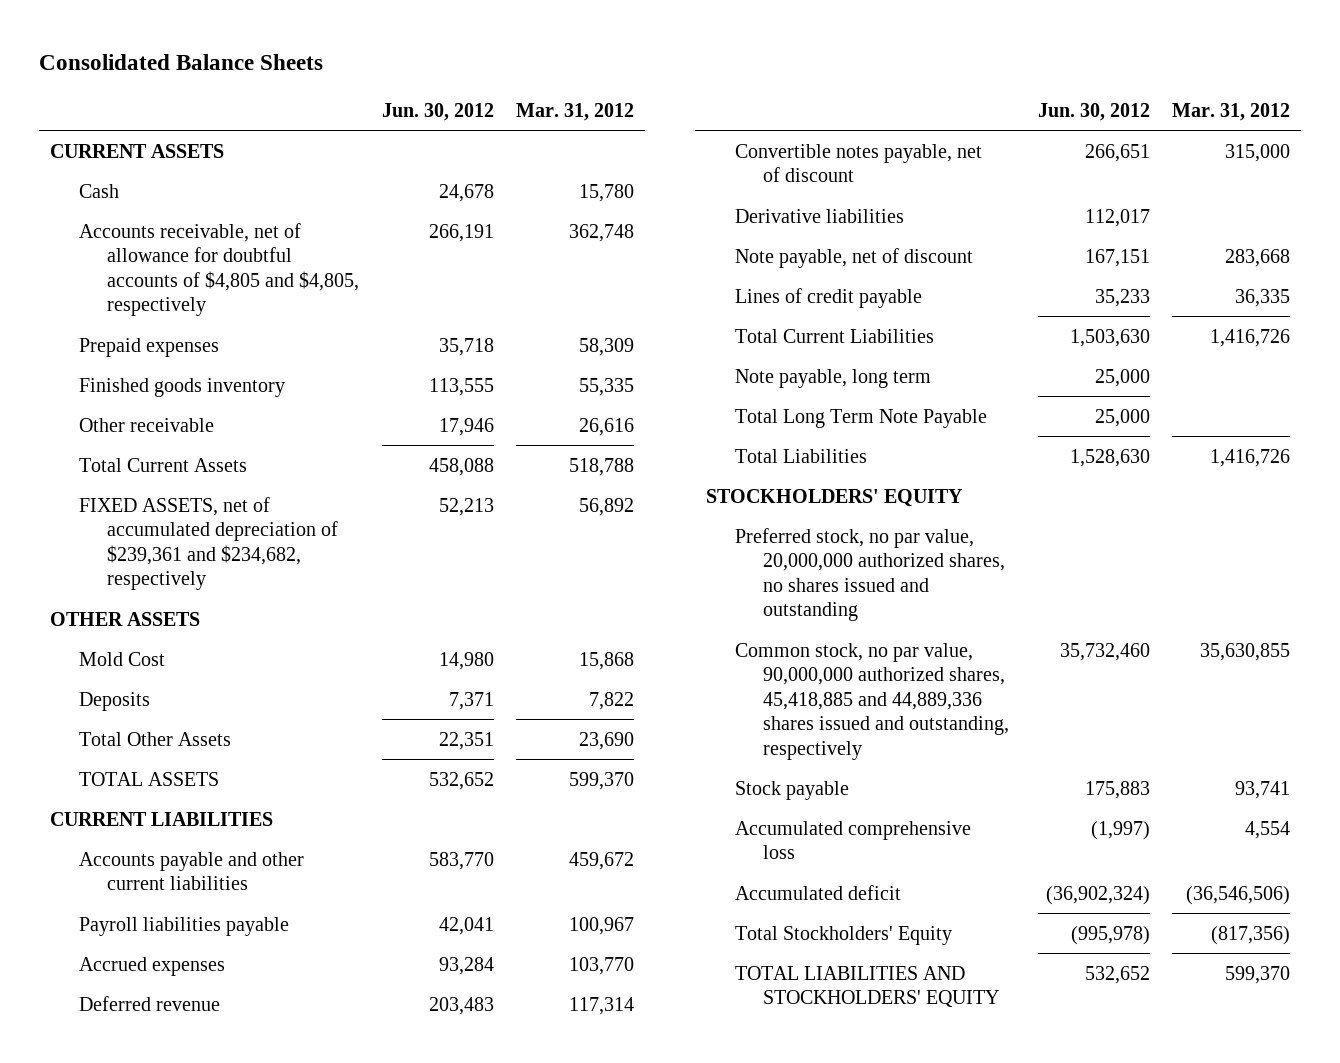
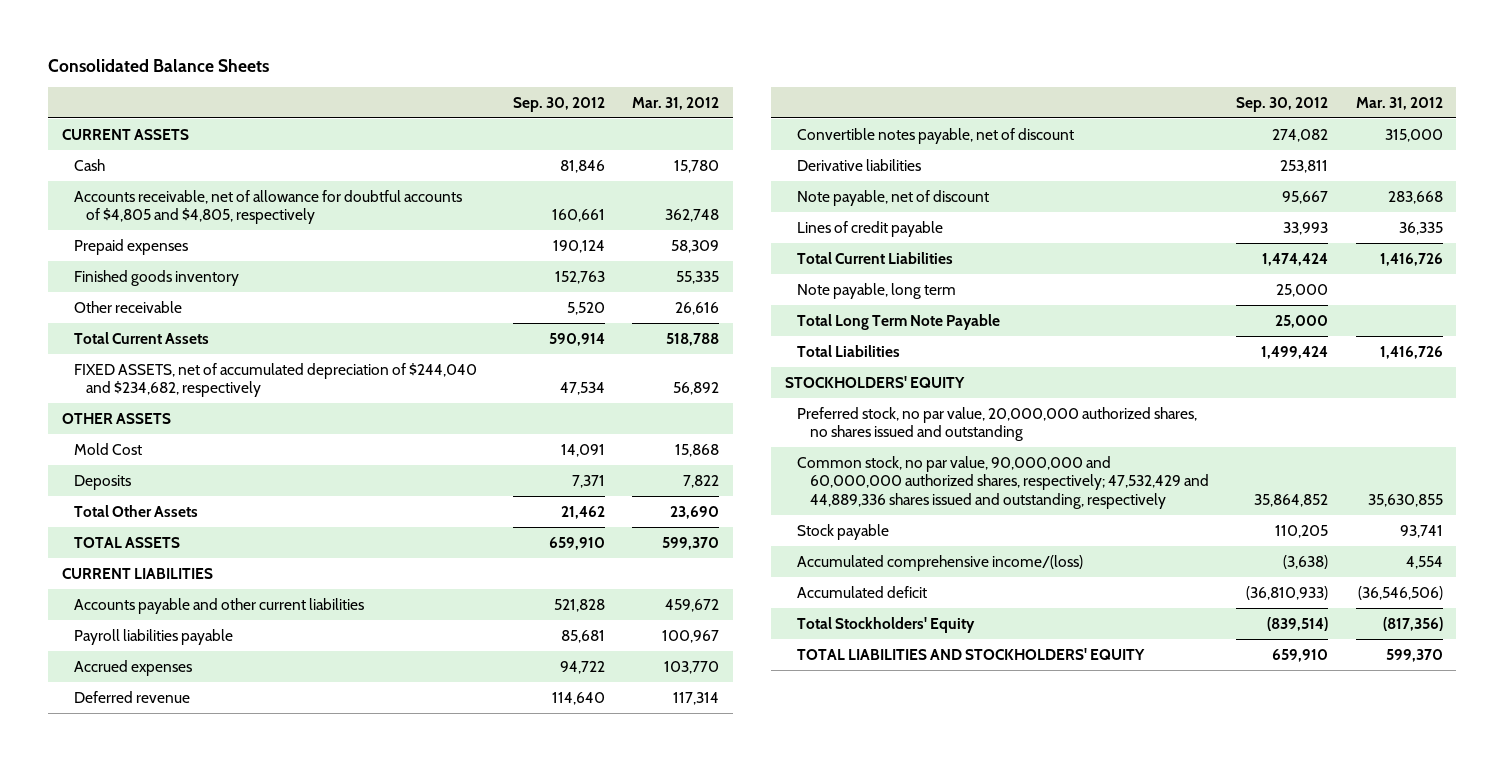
[381,102,494,121] Jun. 30, 2012 -> none
none -> [512,96,605,112] Sep. 30, 2012
[78,496,339,591] FIXED ASSETS, net of accumulated depreciation of $239,361 and $234,682, respectively -> [73,362,477,398] FIXED ASSETS, net of accumulated depreciation of $244,040 and $234,682, respectively
[734,642,1010,760] Common stock, no par value, 90,000,000 authorized shares, 45,418,885 and 44,889,336 shares issued and outstanding, respectively -> [797,455,1209,509] Common stock, no par value, 90,000,000 and 60,000,000 authorized shares, respectively; 47,532,429 and 44,889,336 shares issued and outstanding, respectively
[734,820,971,860] Accumulated comprehensive loss -> [797,554,1084,571] Accumulated comprehensive income/(loss)

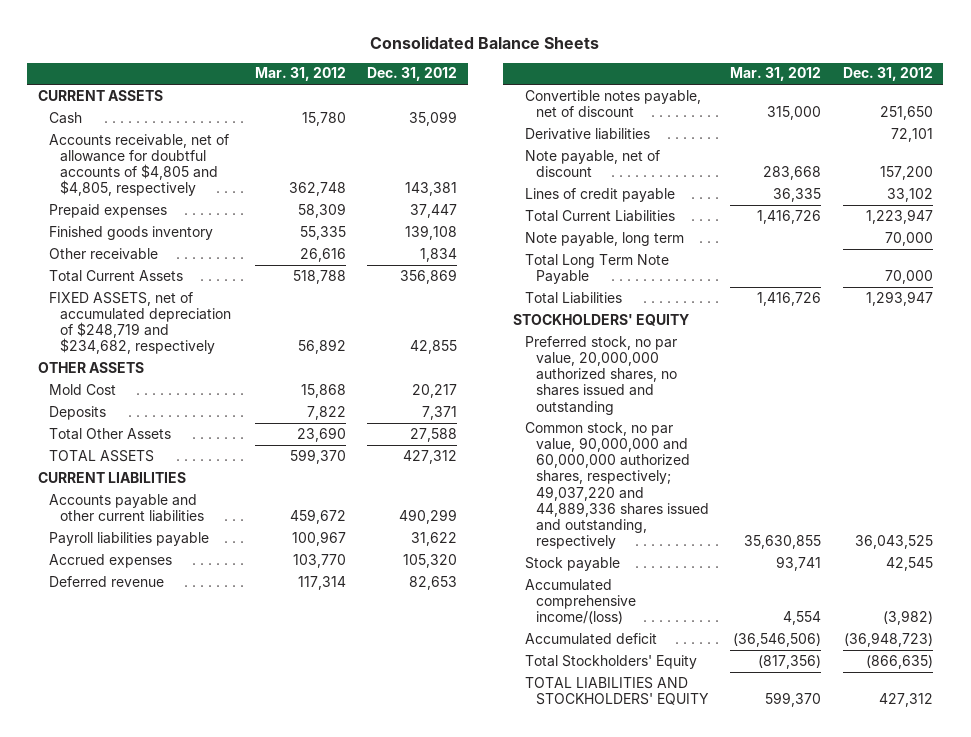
[512,96,605,112] Sep. 30, 2012 -> none
none -> [367,67,458,82] Dec. 31, 2012
[73,362,477,398] FIXED ASSETS, net of accumulated depreciation of $244,040 and $234,682, respectively -> [49,291,232,355] FIXED ASSETS, net of accumulated depreciation of $248,719 and $234,682, respectively
[797,455,1209,509] Common stock, no par value, 90,000,000 and 60,000,000 authorized shares, respectively; 47,532,429 and 44,889,336 shares issued and outstanding, respectively -> [524,421,709,550] Common stock, no par value, 90,000,000 and 60,000,000 authorized shares, respectively; 49,037,220 and 44,889,336 shares issued and outstanding, respectively

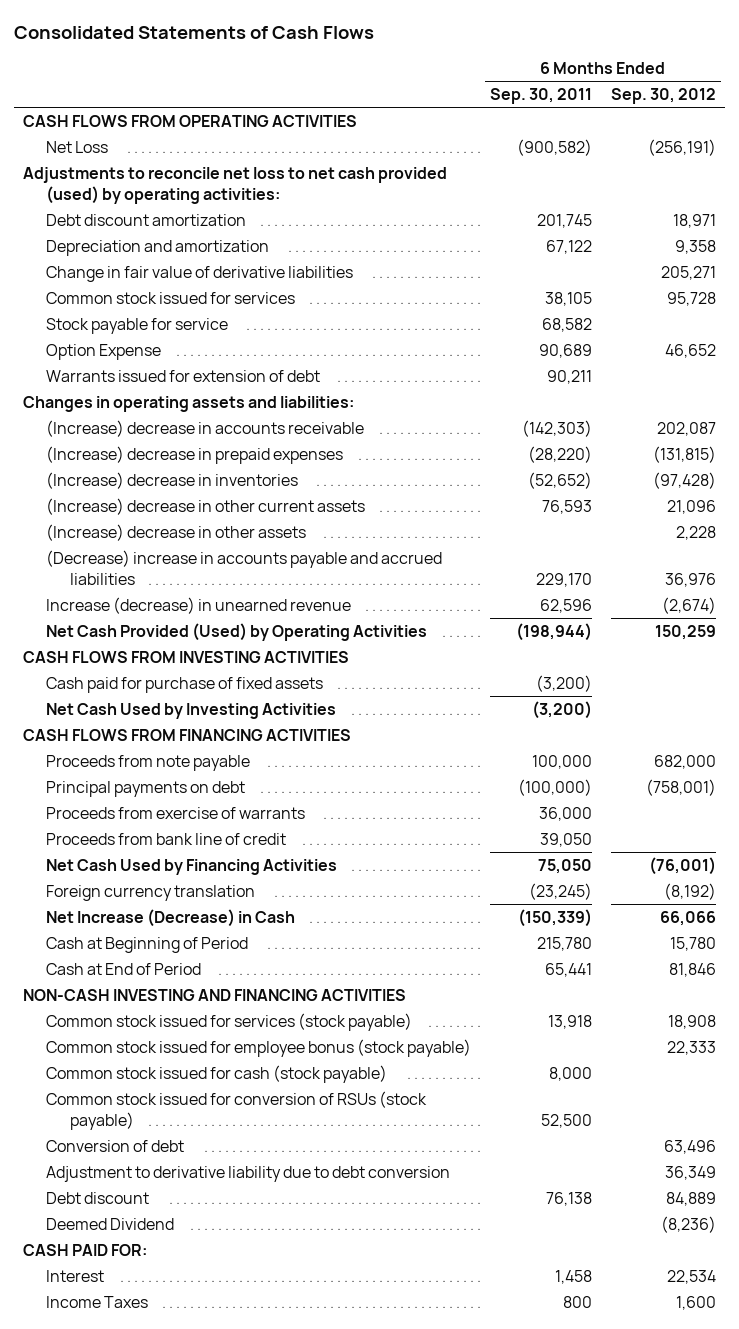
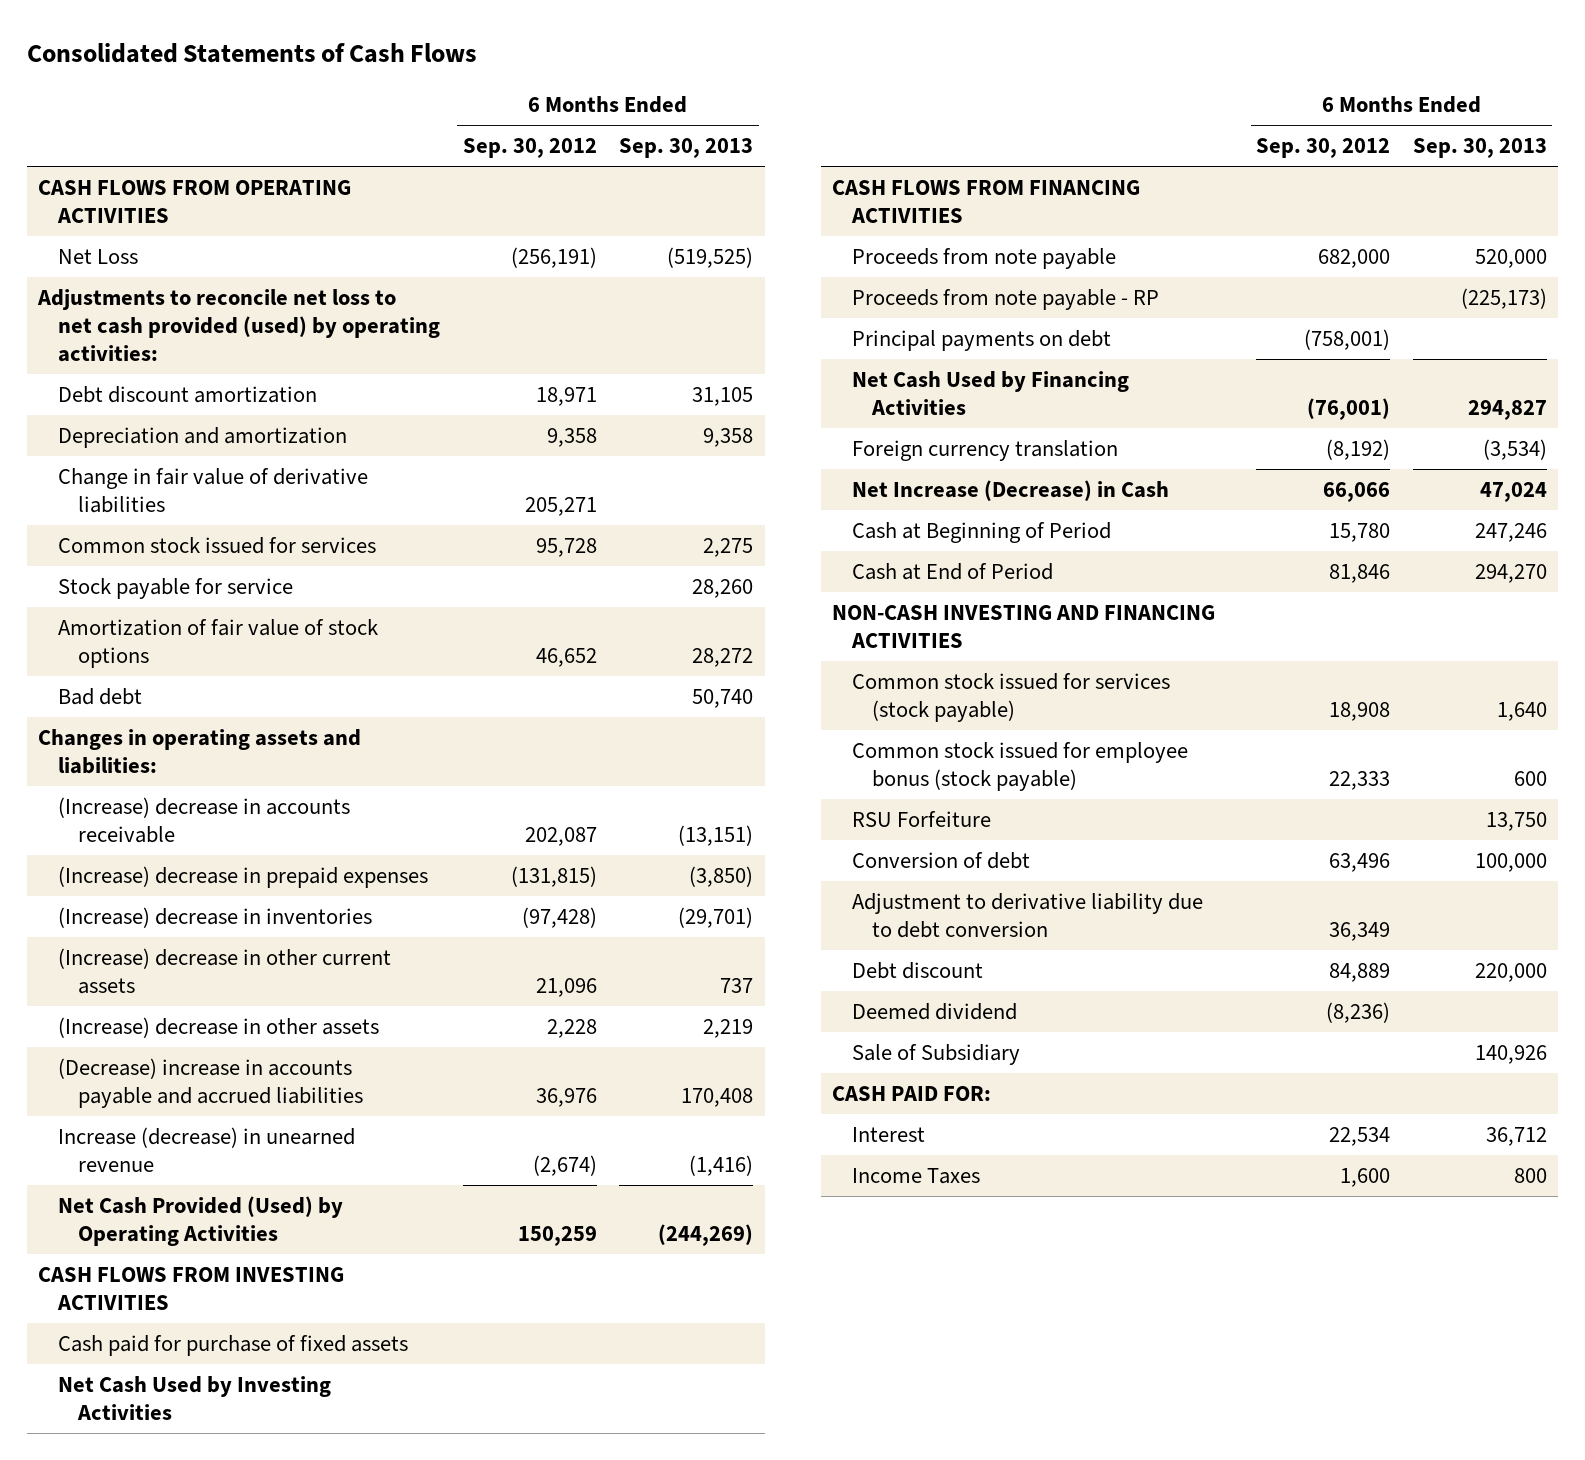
[490,88,593,105] Sep. 30, 2011 -> none
none -> [619,138,754,159] Sep. 30, 2013
[46,369,321,382] Warrants issued for extension of debt -> none
[46,343,162,360] Option Expense -> [58,618,379,669] Amortization of fair value of stock options
none -> [58,687,143,705] Bad debt
none -> [851,288,1159,310] Proceeds from note payable - RP
[46,806,306,819] Proceeds from exercise of warrants -> none
[46,832,287,845] Proceeds from bank line of credit -> none
[46,1064,388,1083] Common stock issued for cash (stock payable) -> none
[46,1090,428,1130] Common stock issued for conversion of RSUs (stock payable) -> none
none -> [851,810,991,827] RSU Forfeiture
[46,1217,175,1230] Deemed Dividend -> [851,1002,1017,1020] Deemed dividend
none -> [851,1043,1020,1065] Sale of Subsidiary

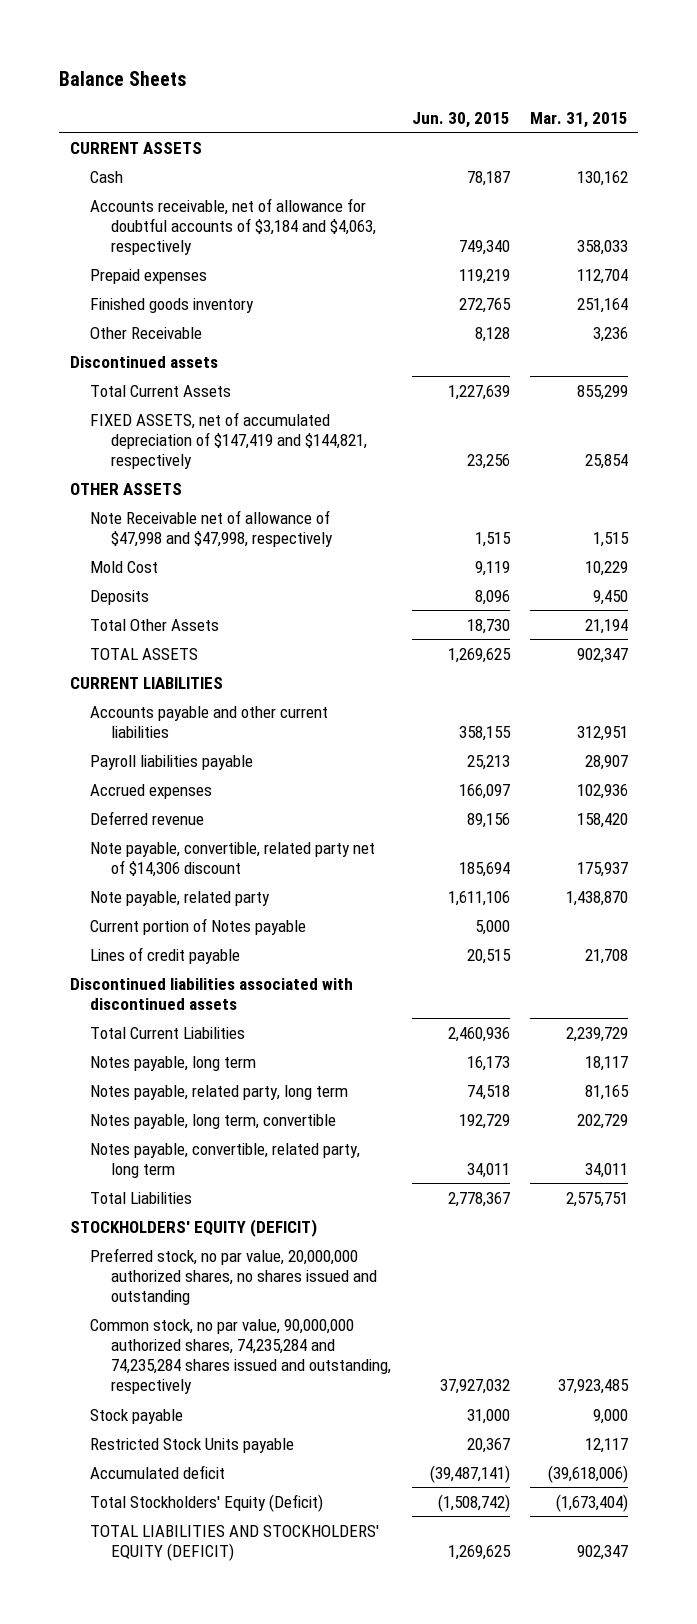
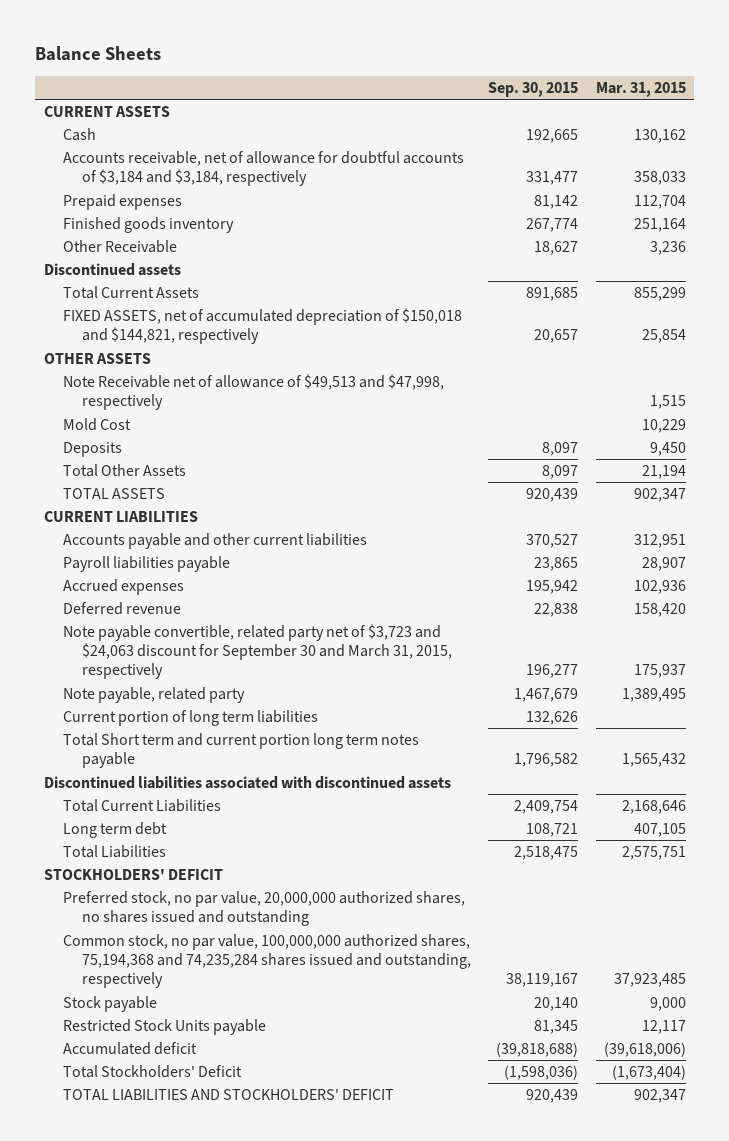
[411,111,510,128] Jun. 30, 2015 -> none
none -> [488,81,579,97] Sep. 30, 2015
[90,197,377,255] Accounts receivable, net of allowance for doubtful accounts of $3,184 and $4,063, respectively -> [62,151,464,187] Accounts receivable, net of allowance for doubtful accounts of $3,184 and $3,184, respectively
[90,411,368,469] FIXED ASSETS, net of accumulated depreciation of $147,419 and $144,821, respectively -> [62,308,462,345] FIXED ASSETS, net of accumulated depreciation of $150,018 and $144,821, respectively
[90,509,334,547] Note Receivable net of allowance of $47,998 and $47,998, respectively -> [62,374,444,411] Note Receivable net of allowance of $49,513 and $47,998, respectively
[90,917,307,935] Current portion of Notes payable -> none
[90,946,241,964] Lines of credit payable -> none
[90,841,376,877] Note payable, convertible, related party net of $14,306 discount -> [62,624,452,680] Note payable convertible, related party net of $3,723 and $24,063 discount for September 30 and March 31, 2015, respectively
[565,890,628,906] 1,438,870 -> [621,688,686,703] 1,389,495
none -> [62,710,318,727] Current portion of long term liabilities
none -> [62,733,419,769] Total Short term and current portion long term notes payable
[90,1055,257,1071] Notes payable, long term -> none
[90,1084,349,1100] Notes payable, related party, long term -> none
[90,1113,337,1129] Notes payable, long term, convertible -> none
[90,1142,361,1178] Notes payable, convertible, related party, long term -> none
[565,1026,628,1042] 2,239,729 -> [621,800,686,815] 2,168,646
none -> [62,822,167,839] Long term debt
[69,1218,317,1237] STOCKHOLDERS' EQUITY (DEFICIT) -> [43,869,223,881] STOCKHOLDERS' DEFICIT
[90,1318,392,1394] Common stock, no par value, 90,000,000 authorized shares, 74,235,284 and 74,235,284 shares issued and outstanding, respectively -> [62,934,471,989] Common stock, no par value, 100,000,000 authorized shares, 75,194,368 and 74,235,284 shares issued and outstanding, respectively
[90,1493,324,1512] Total Stockholders' Equity (Deficit) -> [62,1065,242,1079] Total Stockholders' Deficit
[90,1524,380,1561] TOTAL LIABILITIES AND STOCKHOLDERS' EQUITY (DEFICIT) -> [62,1089,394,1101] TOTAL LIABILITIES AND STOCKHOLDERS' DEFICIT

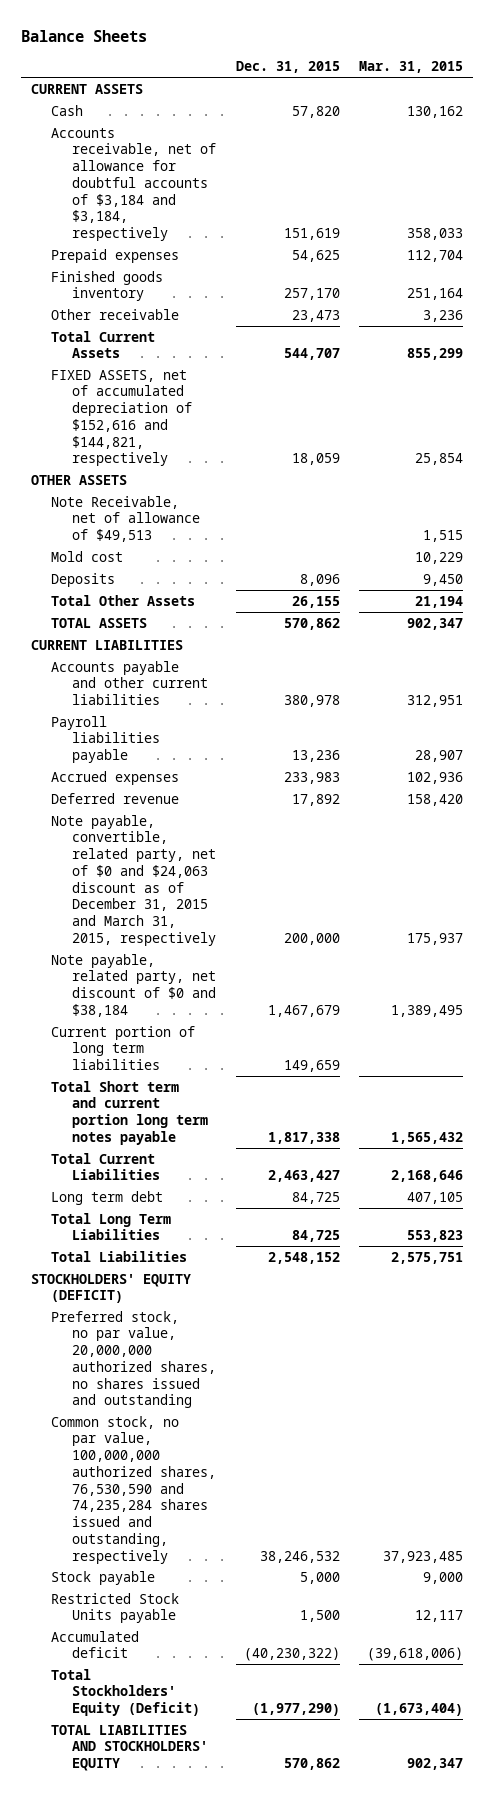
[488,81,579,97] Sep. 30, 2015 -> none
none -> [235,61,340,74] Dec. 31, 2015
[43,263,181,277] Discontinued assets -> none
[62,240,177,254] Other Receivable -> [51,308,180,320] Other receivable
[62,308,462,345] FIXED ASSETS, net of accumulated depreciation of $150,018 and $144,821, respectively -> [51,369,193,467] FIXED ASSETS, net of accumulated depreciation of $152,616 and $144,821, respectively
[62,374,444,411] Note Receivable net of allowance of $49,513 and $47,998, respectively -> [51,495,201,543] Note Receivable, net of allowance of $49,513
[62,418,131,432] Mold Cost -> [51,550,124,562] Mold cost
[62,624,452,680] Note payable convertible, related party net of $3,723 and $24,063 discount for September 30 and March 31, 2015, respectively -> [51,814,217,946] Note payable, convertible, related party, net of $0 and $24,063 discount as of December 31, 2015 and March 31, 2015, respectively
[62,687,245,704] Note payable, related party -> [51,953,217,1017] Note payable, related party, net discount of $0 and $38,184
[43,776,451,790] Discontinued liabilities associated with discontinued assets -> none
none -> [51,1212,172,1241] Total Long Term Liabilities
[43,869,223,881] STOCKHOLDERS' DEFICIT -> [30,1273,191,1304] STOCKHOLDERS' EQUITY (DEFICIT)
[62,934,471,989] Common stock, no par value, 100,000,000 authorized shares, 75,194,368 and 74,235,284 shares issued and outstanding, respectively -> [51,1415,217,1564] Common stock, no par value, 100,000,000 authorized shares, 76,530,590 and 74,235,284 shares issued and outstanding, respectively
[62,1065,242,1079] Total Stockholders' Deficit -> [51,1668,201,1717] Total Stockholders' Equity (Deficit)
[62,1089,394,1101] TOTAL LIABILITIES AND STOCKHOLDERS' DEFICIT -> [51,1724,209,1772] TOTAL LIABILITIES AND STOCKHOLDERS' EQUITY

